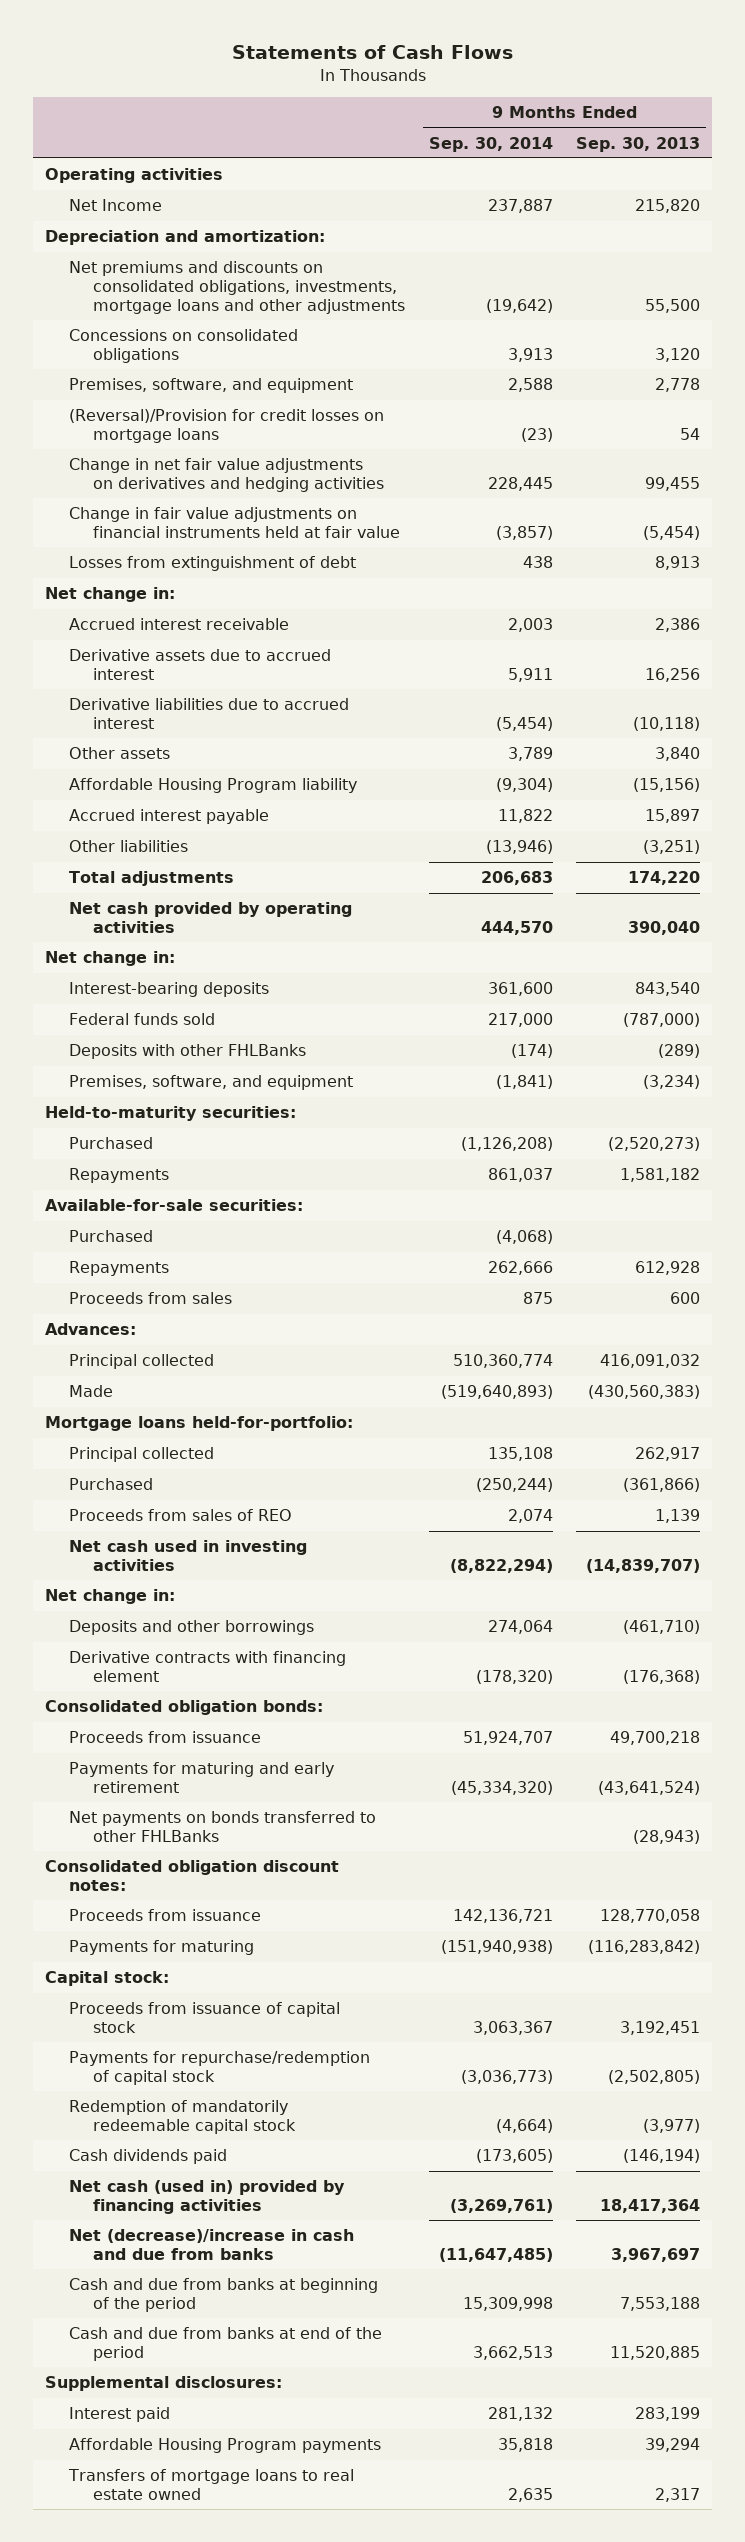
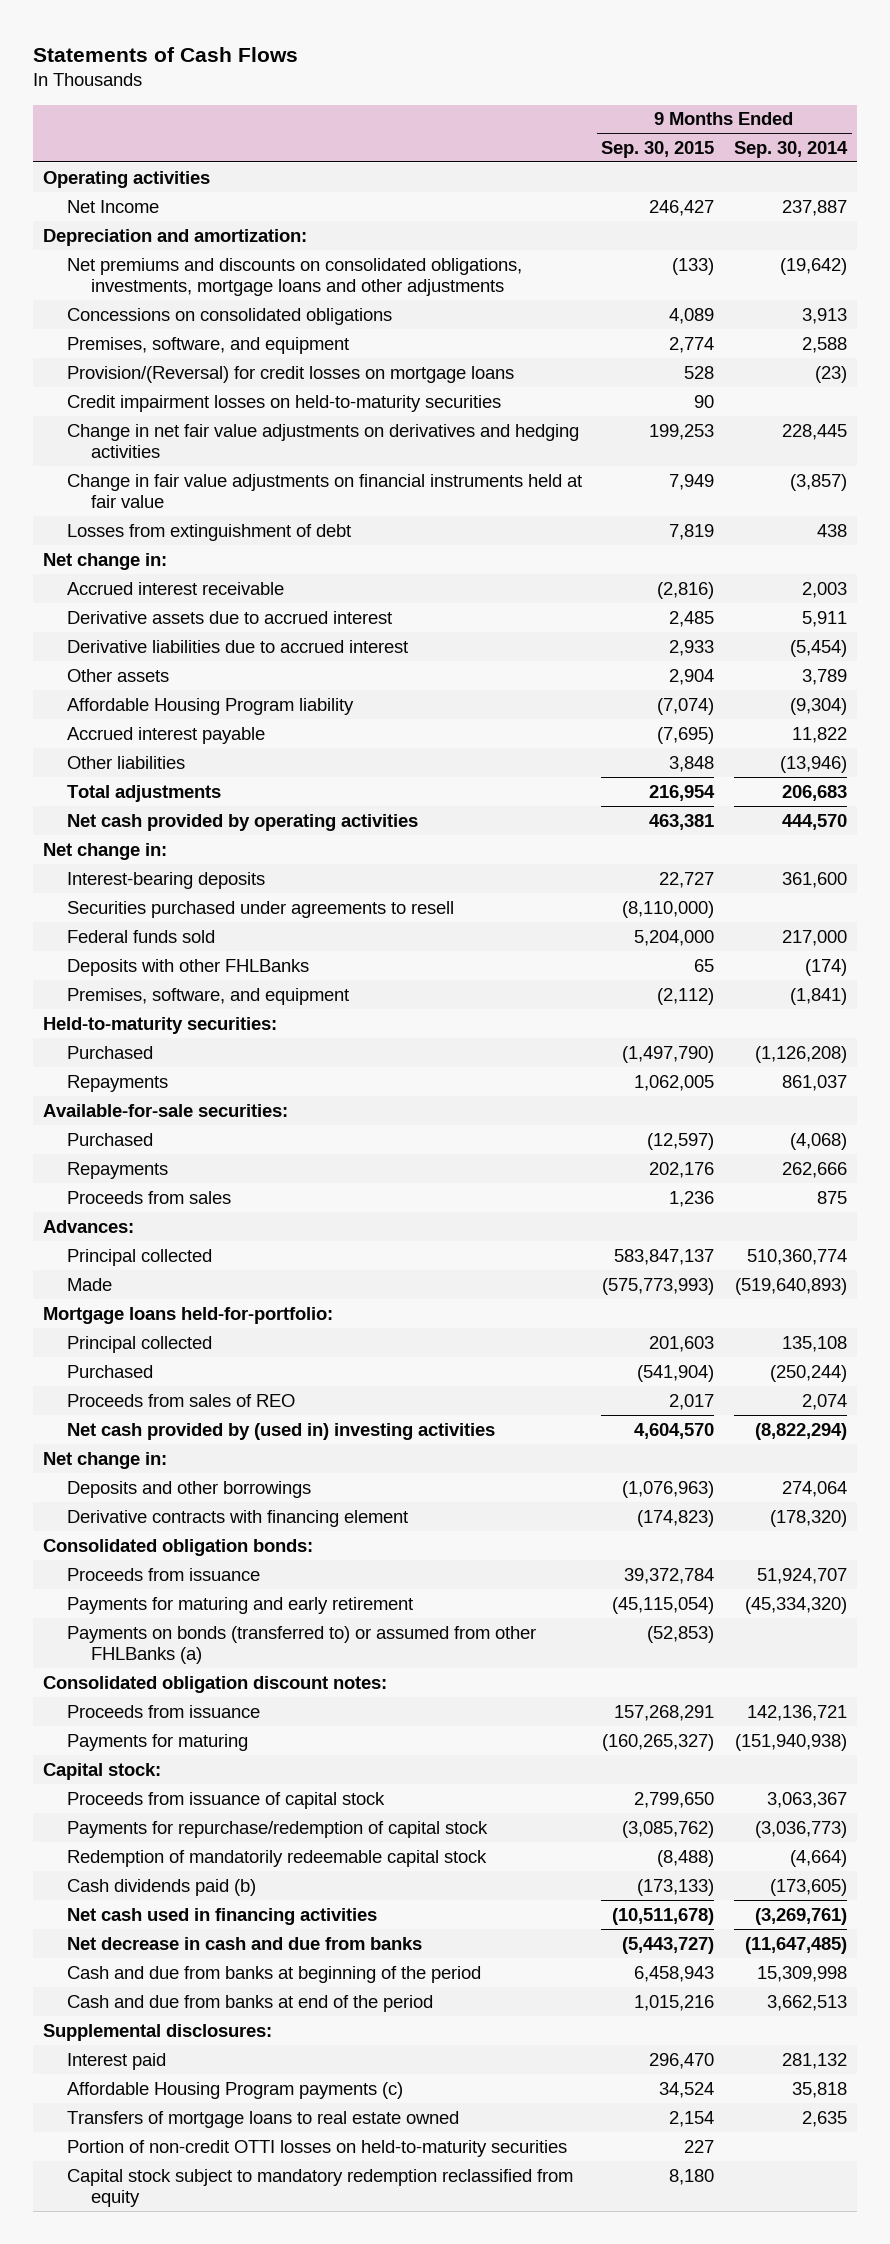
[576,136,701,152] Sep. 30, 2013 -> none
none -> [601,140,715,158] Sep. 30, 2015
[69,409,385,443] (Reversal)/Provision for credit losses on mortgage loans -> [66,365,514,383] Provision/(Reversal) for credit losses on mortgage loans
none -> [66,394,501,412] Credit impairment losses on held-to-maturity securities
none -> [66,900,454,918] Securities purchased under agreements to resell
[69,1540,308,1571] Net cash used in investing activities -> [66,1422,495,1440] Net cash provided by (used in) investing activities
[69,1811,377,1842] Net payments on bonds transferred to other FHLBanks -> [66,1625,536,1665] Payments on bonds (transferred to) or assumed from other FHLBanks (a)
[69,2149,228,2165] Cash dividends paid -> [66,1878,256,1896] Cash dividends paid (b)
[69,2180,346,2214] Net cash (used in) provided by financing activities -> [66,1907,377,1925] Net cash used in financing activities
[69,2229,355,2260] Net (decrease)/increase in cash and due from banks -> [66,1936,422,1950] Net decrease in cash and due from banks
[69,2438,382,2454] Affordable Housing Program payments -> [66,2081,403,2099] Affordable Housing Program payments (c)
none -> [66,2139,567,2157] Portion of non-credit OTTI losses on held-to-maturity securities
none -> [66,2168,573,2208] Capital stock subject to mandatory redemption reclassified from equity

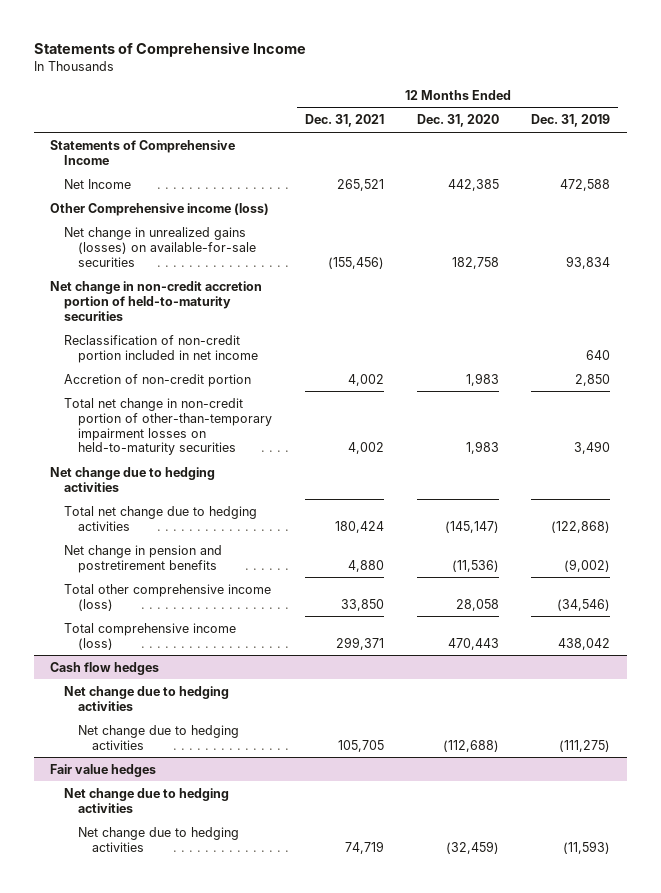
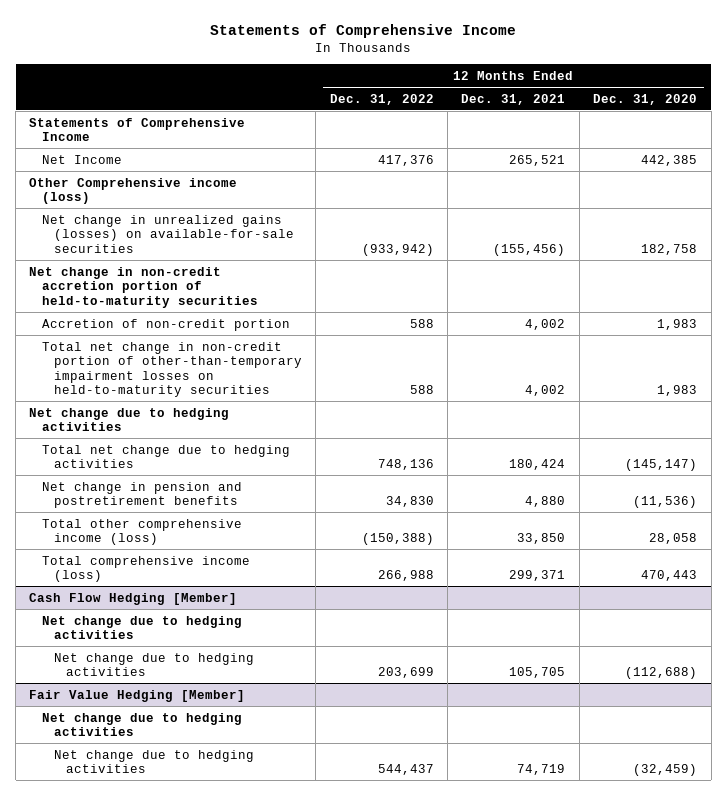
[531,114,611,128] Dec. 31, 2019 -> none
none -> [329,93,434,105] Dec. 31, 2022
[64,334,259,363] Reclassification of non-credit portion included in net income -> none
[50,661,160,675] Cash flow hedges -> [29,592,238,605] Cash Flow Hedging [Member]
[50,763,157,777] Fair value hedges -> [29,689,246,702] Fair Value Hedging [Member]

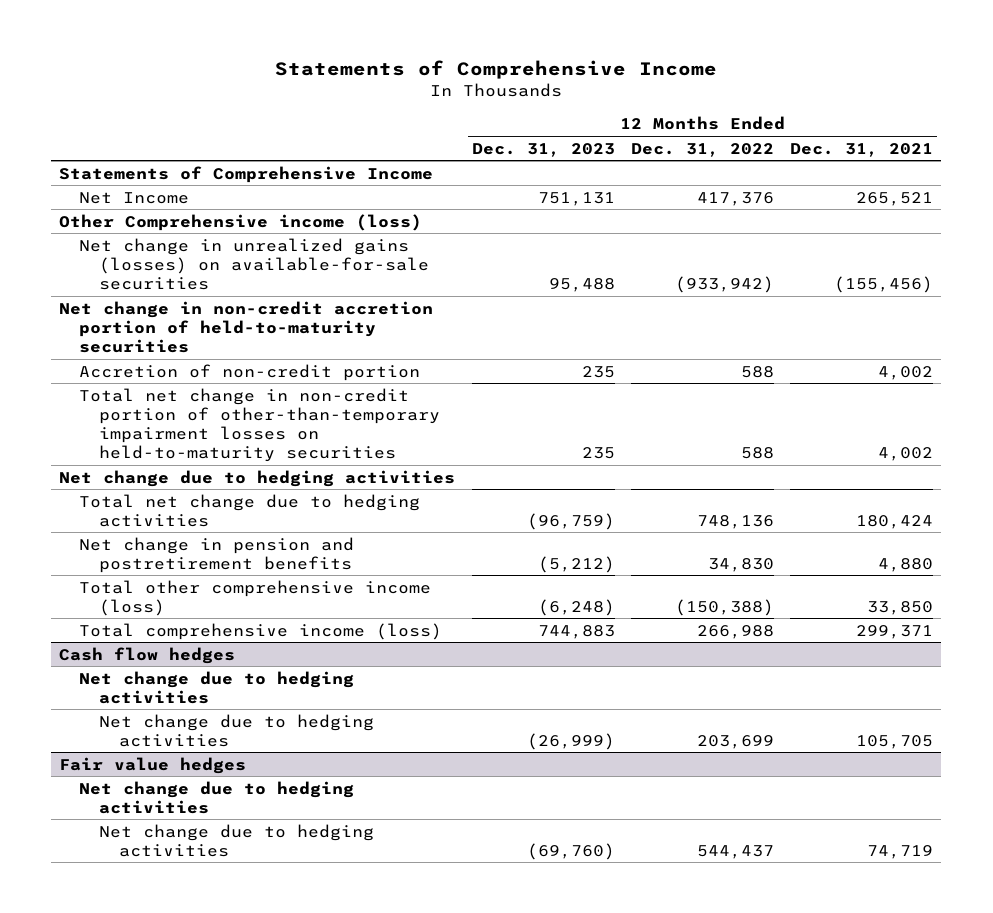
[593,93,698,105] Dec. 31, 2020 -> none
none -> [471,142,615,157] Dec. 31, 2023
[29,592,238,605] Cash Flow Hedging [Member] -> [59,646,236,664] Cash flow hedges
[29,689,246,702] Fair Value Hedging [Member] -> [59,756,247,774] Fair value hedges

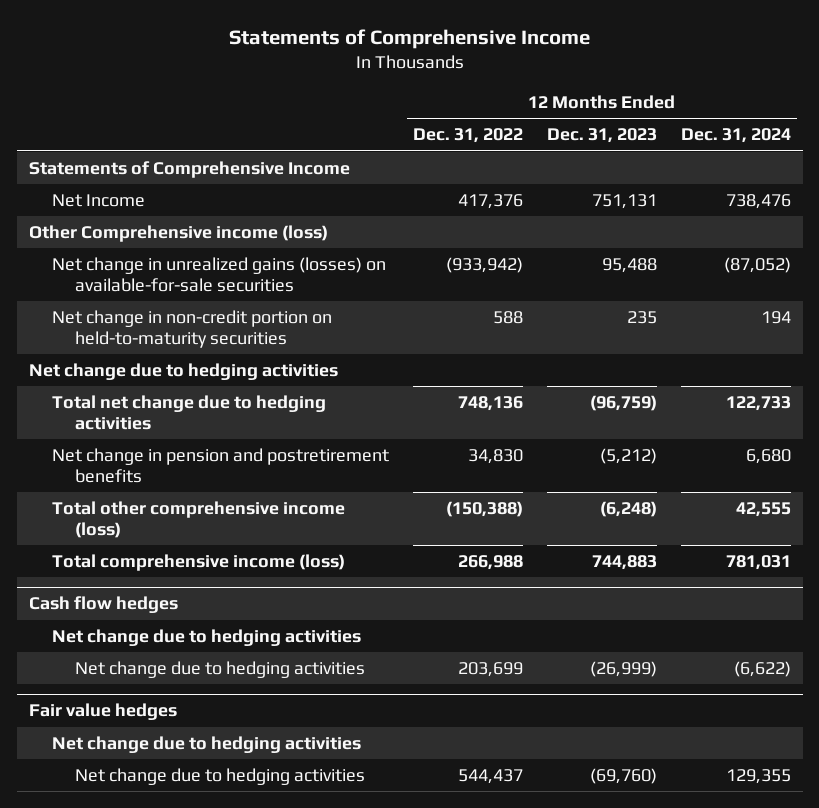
[790,142,934,157] Dec. 31, 2021 -> none
none -> [680,128,791,144] Dec. 31, 2024
[59,300,434,353] Net change in non-credit accretion portion of held-to-maturity securities -> none
[79,387,441,463] Total net change in non-credit portion of other-than-temporary impairment losses on held-to-maturity securities -> none
[79,363,421,381] Accretion of non-credit portion -> [51,309,332,348] Net change in non-credit portion on held-to-maturity securities

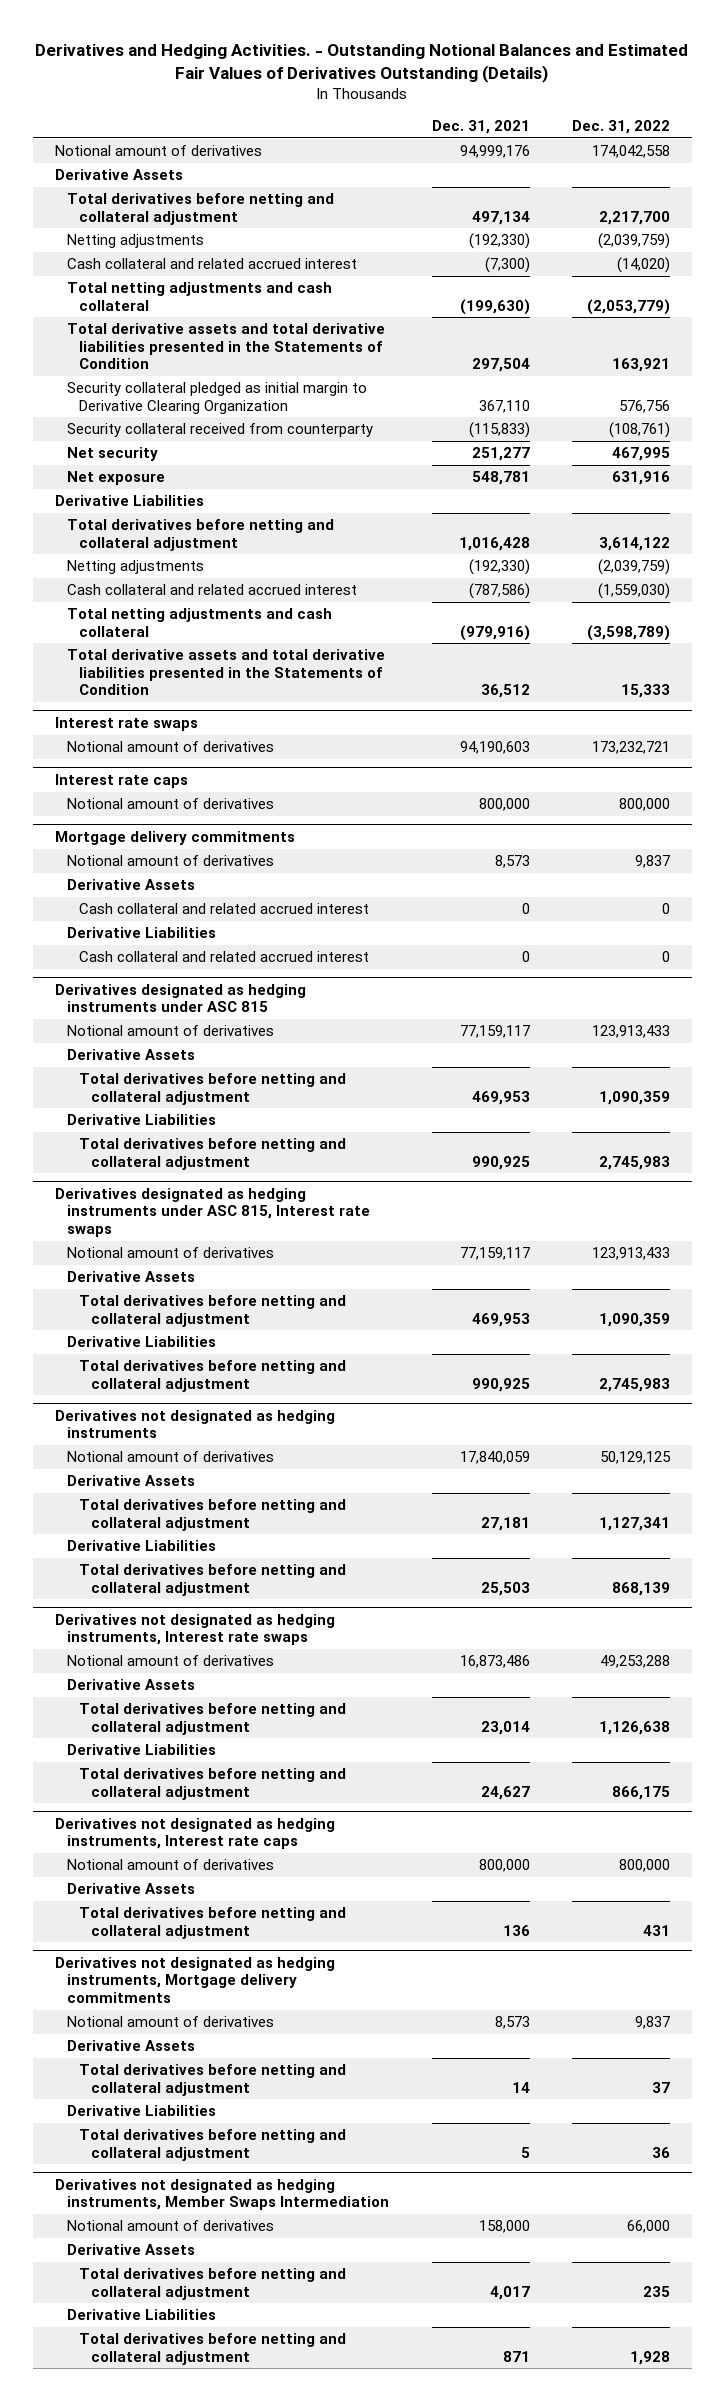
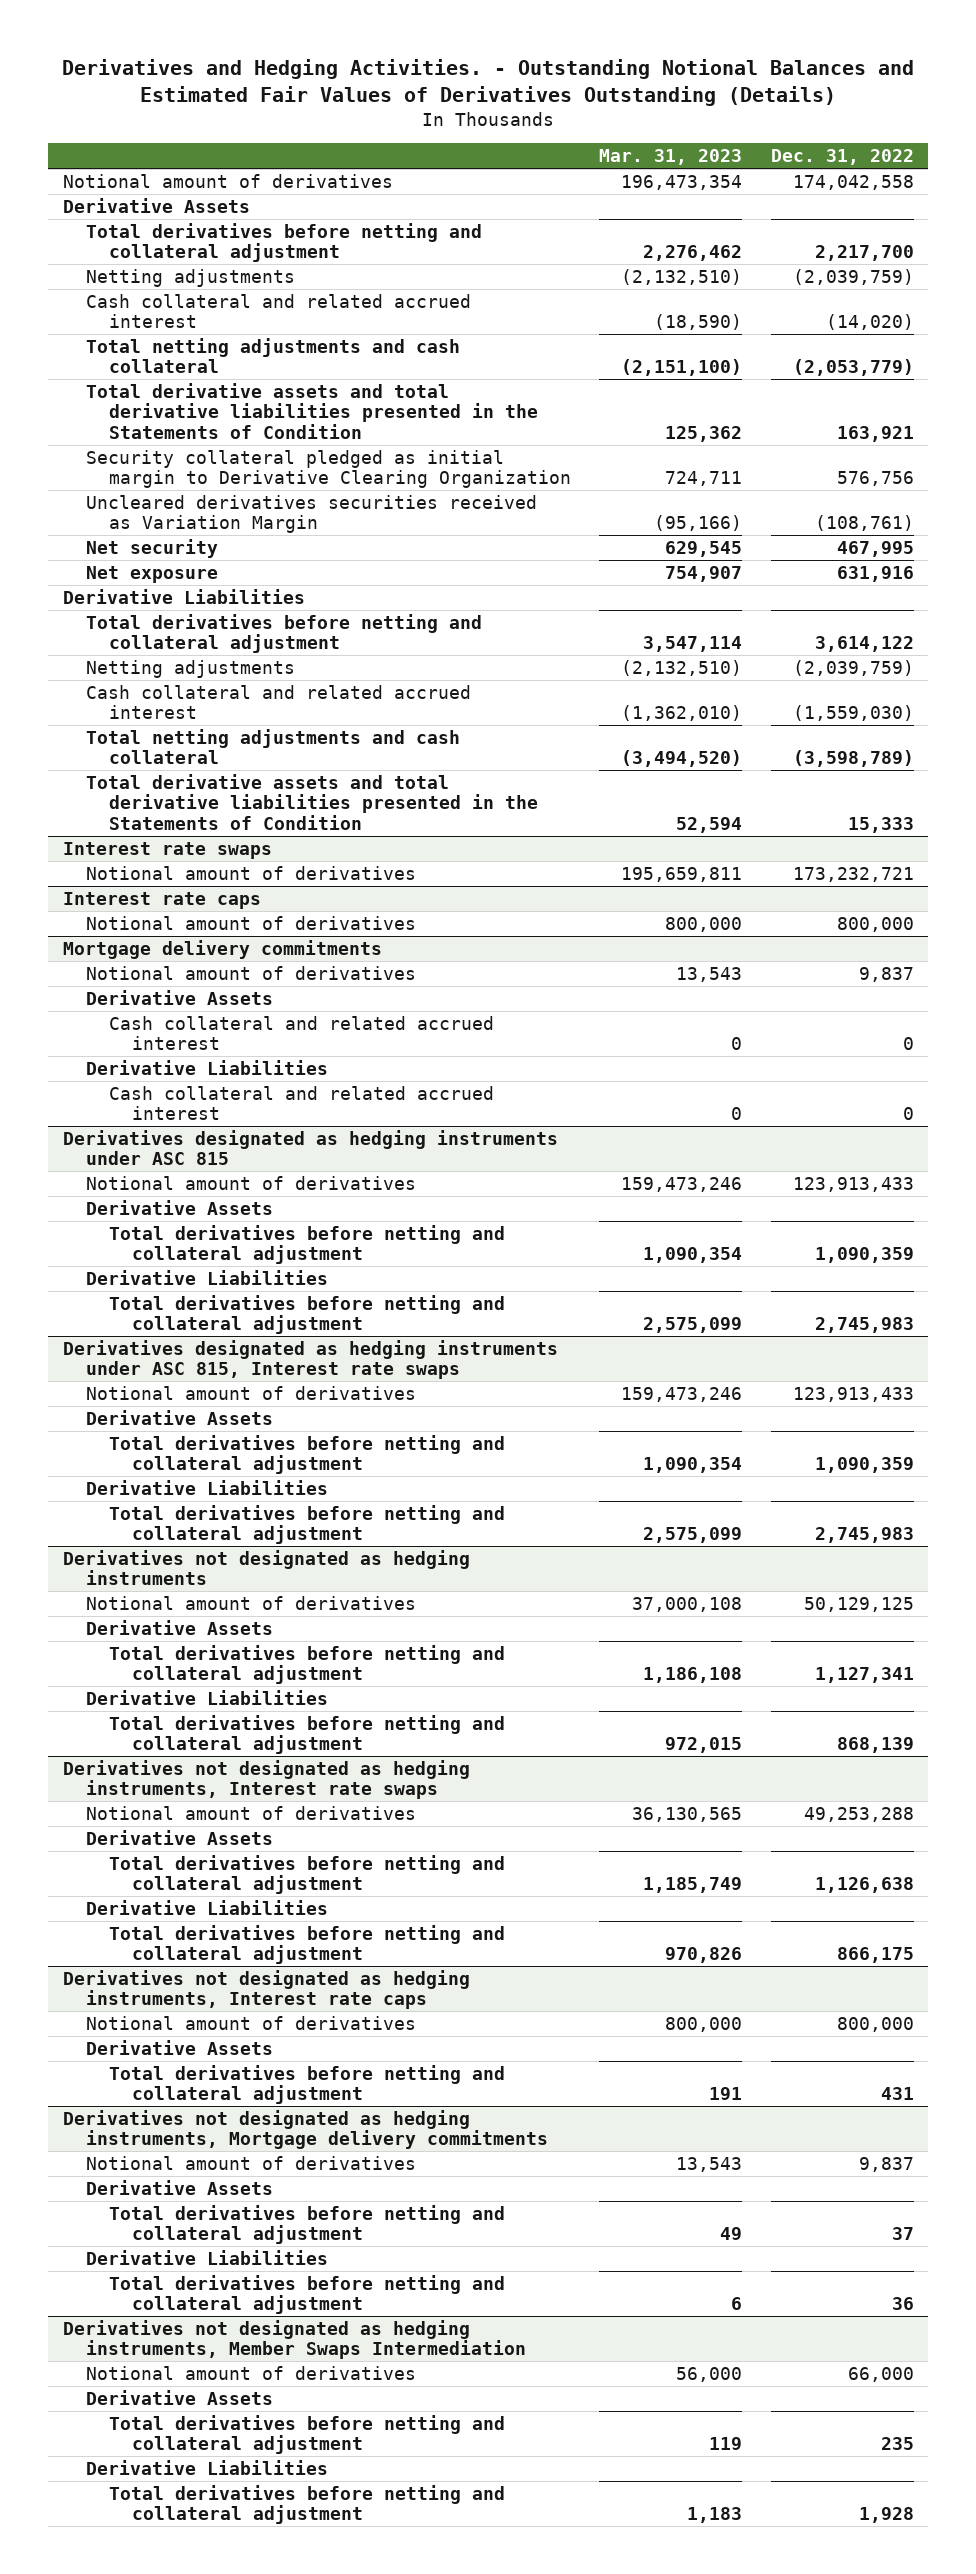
[431,120,530,135] Dec. 31, 2021 -> none
none -> [599,148,743,165] Mar. 31, 2023
[66,423,373,438] Security collateral received from counterparty -> [85,494,537,534] Uncleared derivatives securities received as Variation Margin

